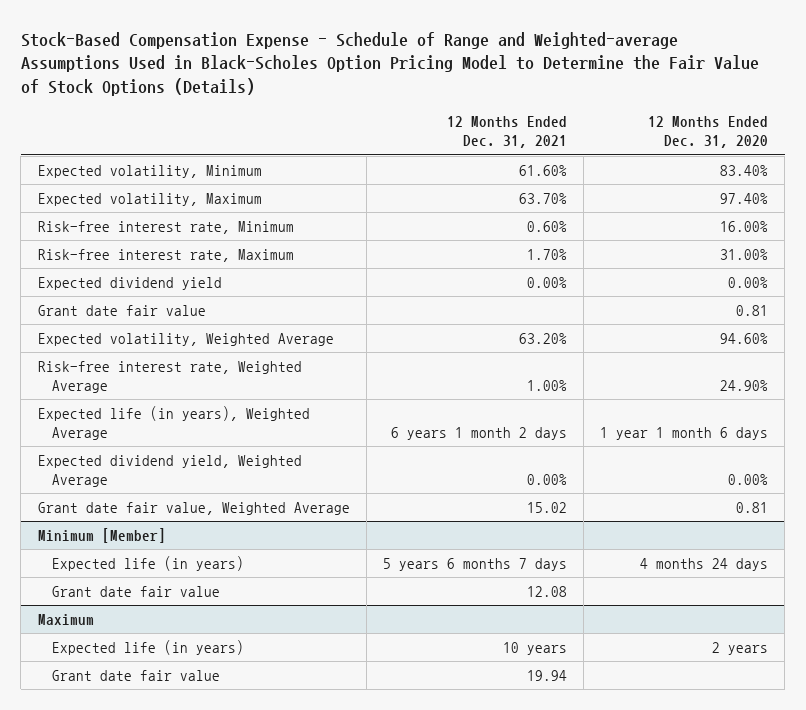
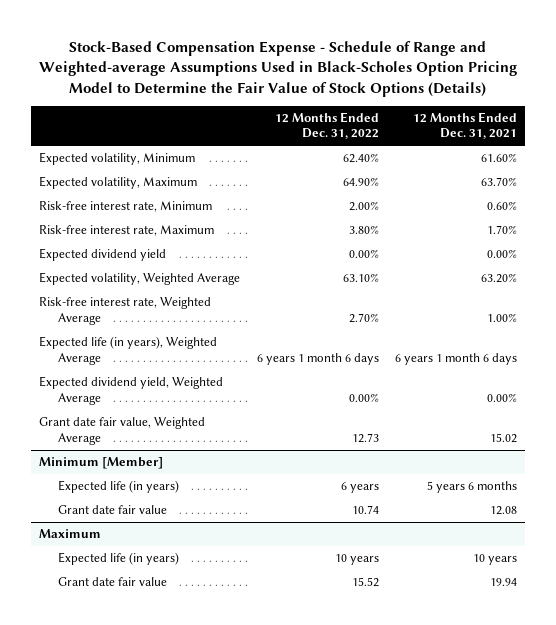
[648,116,769,149] 12 Months Ended Dec. 31, 2020 -> none
none -> [274,112,379,140] 12 Months Ended Dec. 31, 2022
[37,305,206,317] Grant date fair value -> none
[390,427,567,441] 6 years 1 month 2 days -> [394,352,517,365] 6 years 1 month 6 days
[382,558,567,572] 5 years 6 months 7 days -> [426,481,517,494] 5 years 6 months

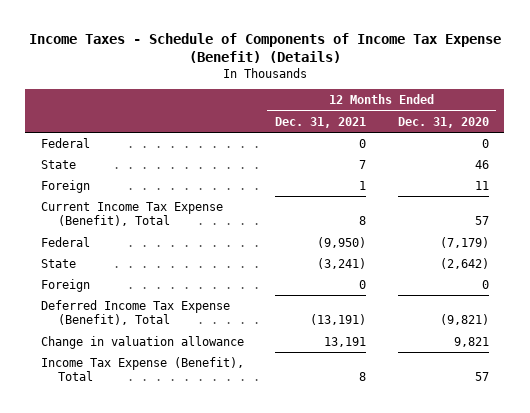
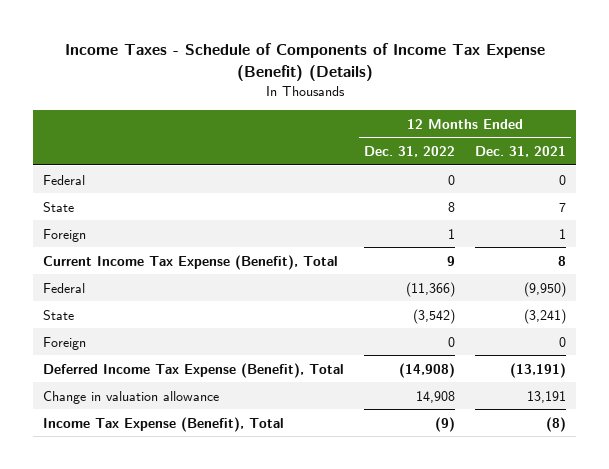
[397,116,489,128] Dec. 31, 2020 -> none
none -> [364,145,456,157] Dec. 31, 2022
[359,372,367,382] 8 -> [545,416,566,432] (8)

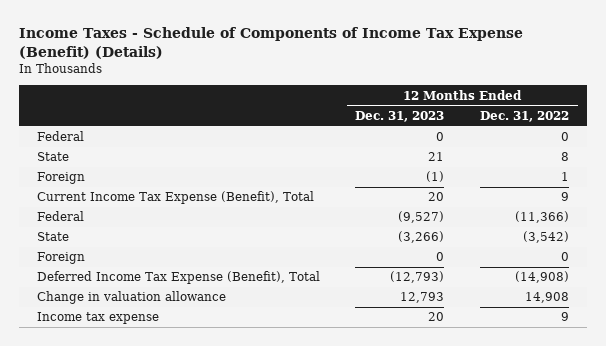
[474,145,566,157] Dec. 31, 2021 -> none
none -> [355,110,445,122] Dec. 31, 2023
[43,416,285,432] Income Tax Expense (Benefit), Total -> [36,312,159,325] Income tax expense
[435,416,456,432] (9) -> [561,312,570,322] 9

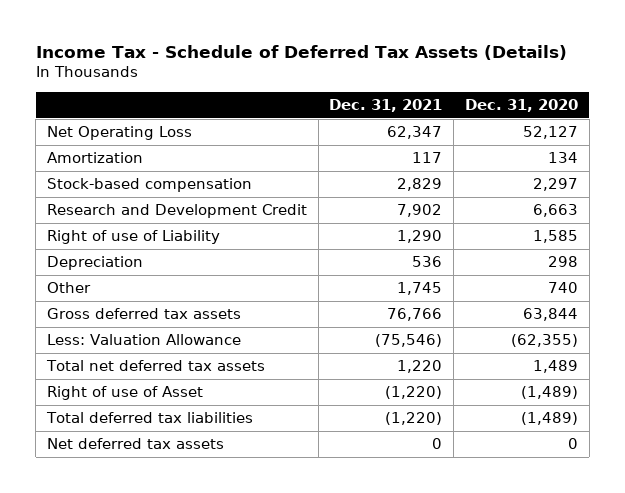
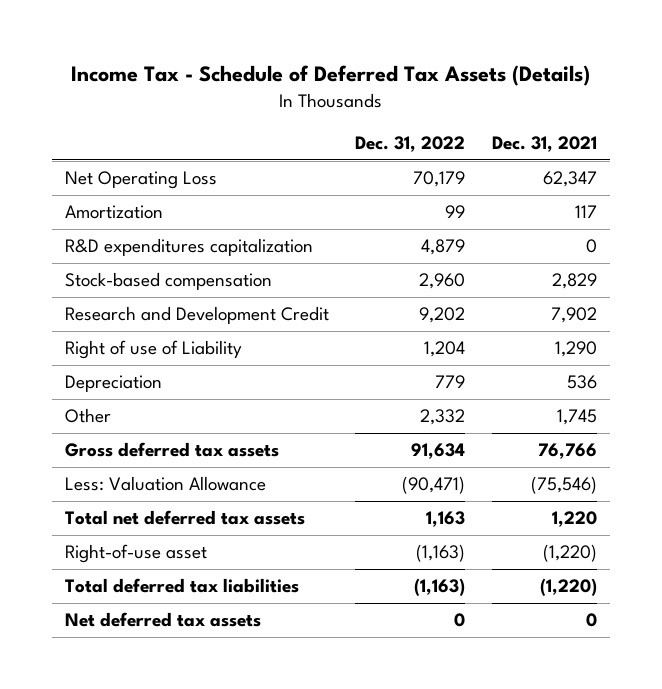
[464,99,578,113] Dec. 31, 2020 -> none
none -> [355,136,466,153] Dec. 31, 2022
none -> [65,238,314,257] R&D expenditures capitalization
[46,386,203,401] Right of use of Asset -> [65,544,208,564] Right-of-use asset

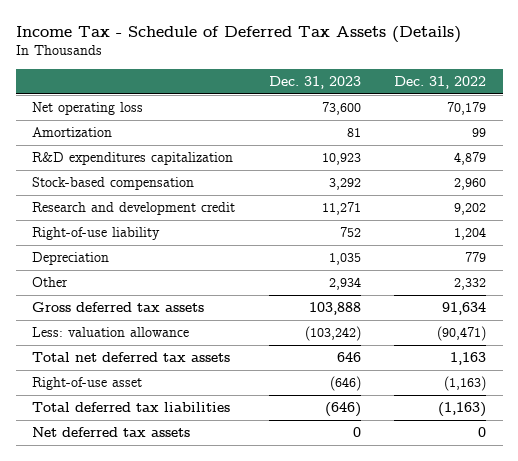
[491,136,597,153] Dec. 31, 2021 -> none
none -> [268,75,361,89] Dec. 31, 2023
[65,171,218,190] Net Operating Loss -> [32,102,144,116] Net operating loss
[65,306,330,325] Research and Development Credit -> [32,202,236,216] Research and development credit
[65,340,243,360] Right of use of Liability -> [32,227,161,241] Right-of-use liability
[65,476,267,492] Less: Valuation Allowance -> [32,327,190,338] Less: valuation allowance

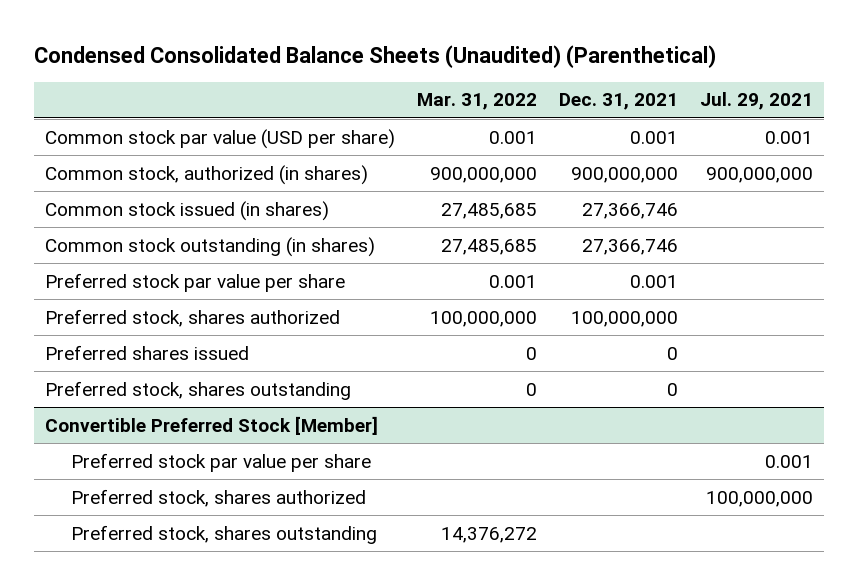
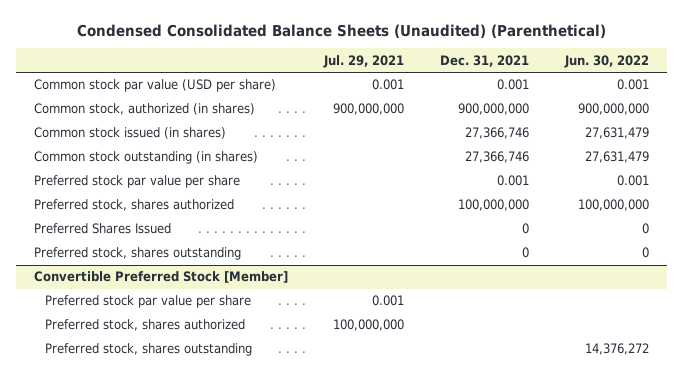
[416,93,537,111] Mar. 31, 2022 -> none
none -> [564,54,650,68] Jun. 30, 2022
[44,344,249,360] Preferred shares issued -> [34,223,172,235] Preferred Shares Issued

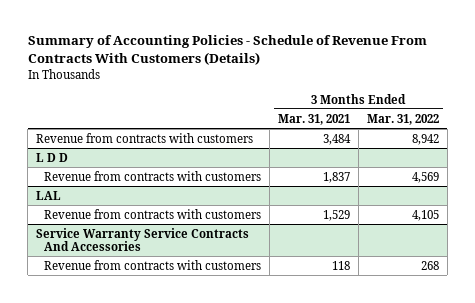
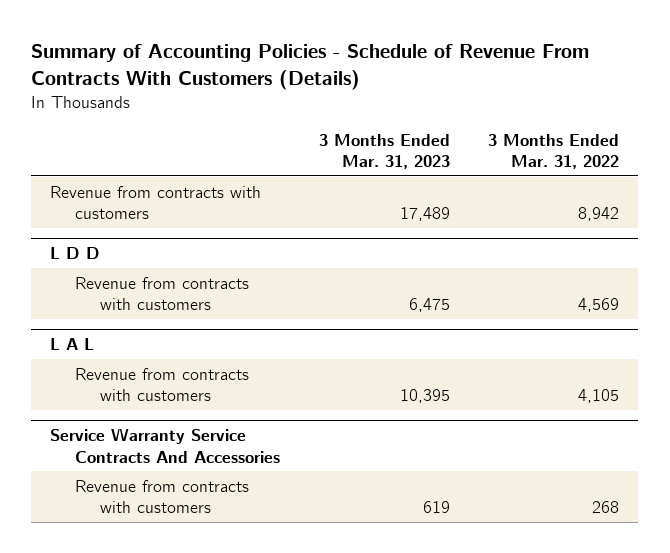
[277,113,350,125] Mar. 31, 2021 -> none
none -> [318,133,450,170] 3 Months Ended Mar. 31, 2023
[36,190,62,200] LAL -> [50,338,95,351] L A L

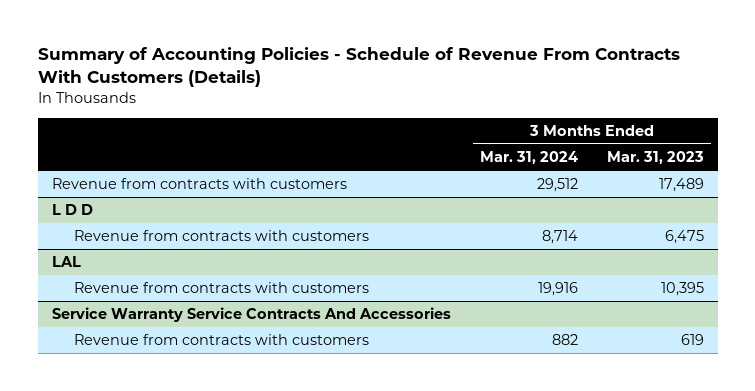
[488,133,620,170] 3 Months Ended Mar. 31, 2022 -> none
none -> [479,151,578,165] Mar. 31, 2024
[50,338,95,351] L A L -> [51,256,81,268] LAL

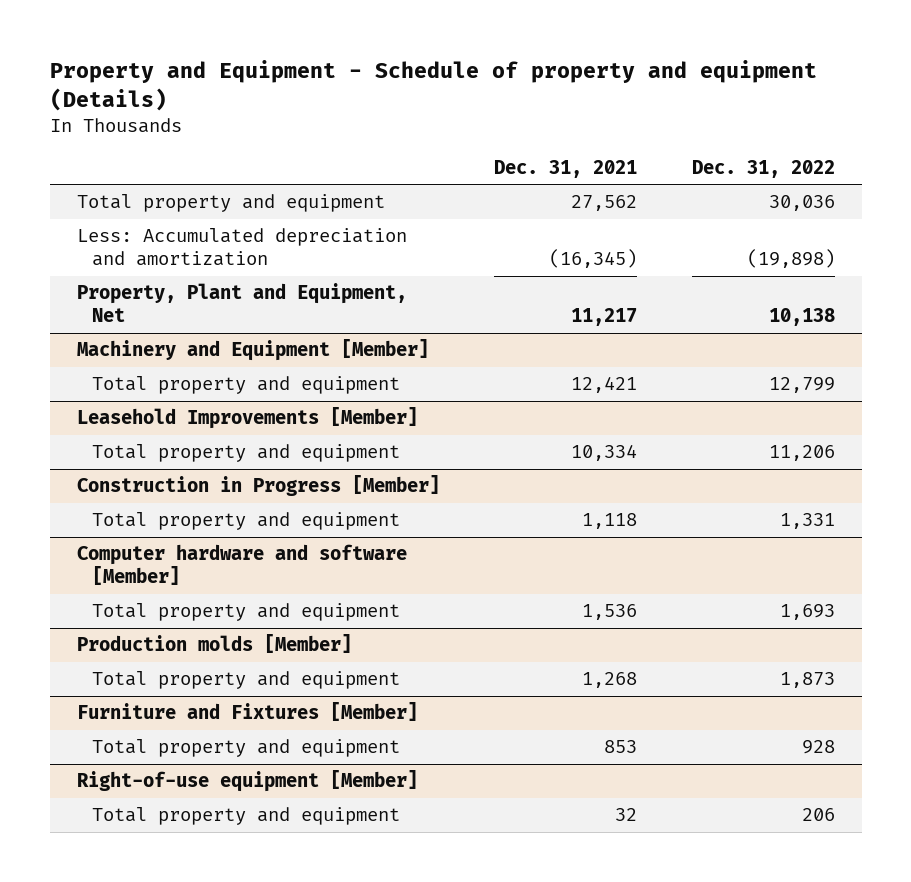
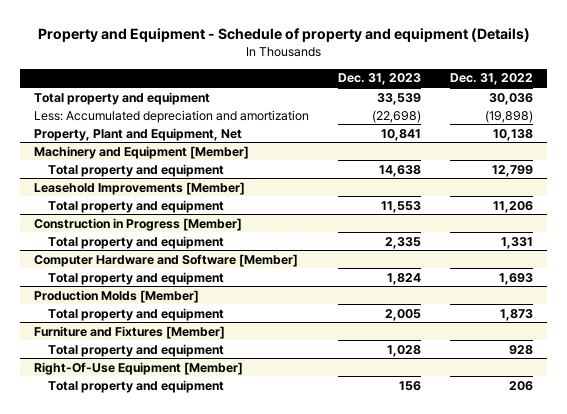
[494,159,638,178] Dec. 31, 2021 -> none
none -> [338,73,422,86] Dec. 31, 2023
[76,544,407,586] Computer hardware and software [Member] -> [34,253,299,267] Computer Hardware and Software [Member]
[76,634,352,654] Production molds [Member] -> [34,289,200,303] Production Molds [Member]
[76,770,418,793] Right-of-use equipment [Member] -> [34,361,244,375] Right-Of-Use Equipment [Member]

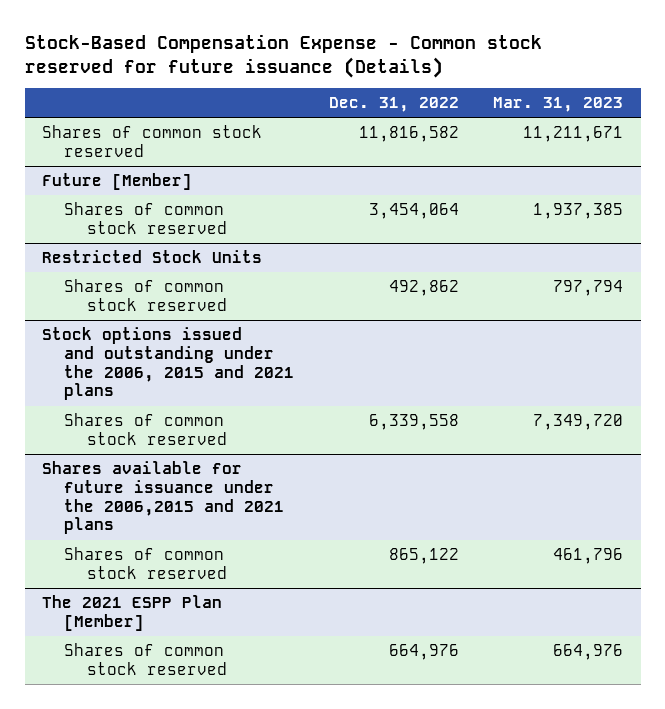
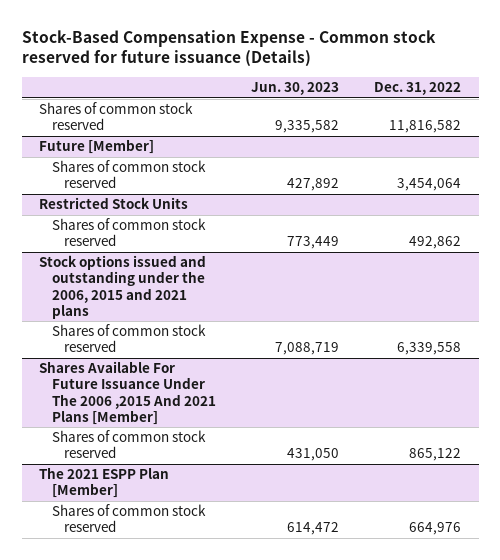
[493,97,624,113] Mar. 31, 2023 -> none
none -> [250,82,339,96] Jun. 30, 2023
[41,461,285,535] Shares available for future issuance under the 2006,2015 and 2021 plans -> [39,361,216,425] Shares Available For Future Issuance Under The 2006 ,2015 And 2021 Plans [Member]

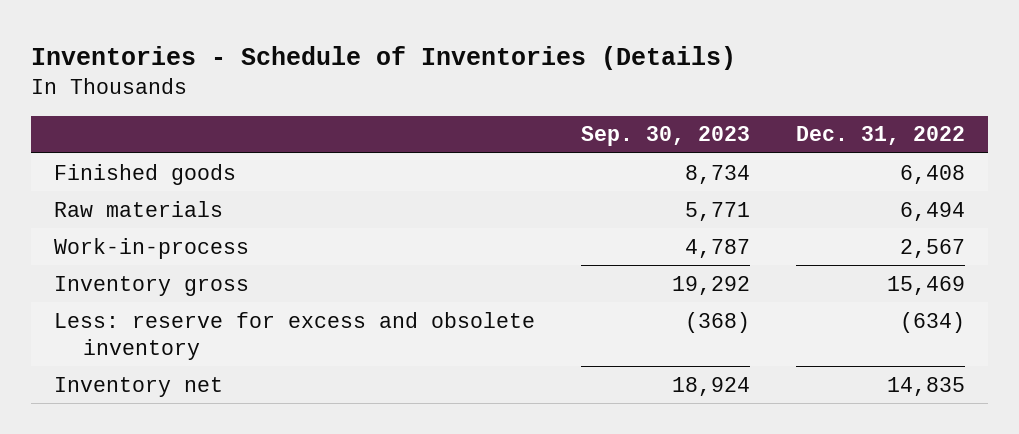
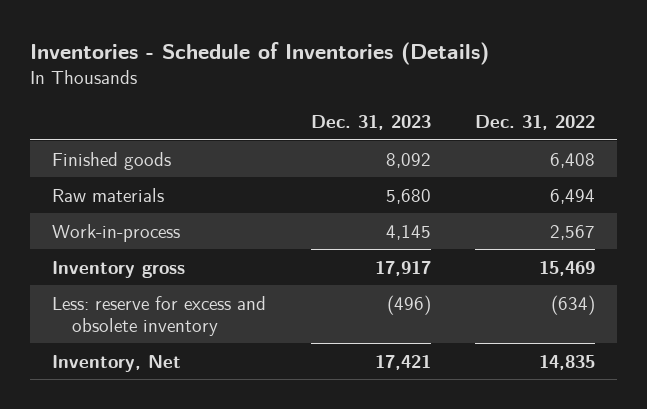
[581,126,751,147] Sep. 30, 2023 -> none
none -> [310,114,431,130] Dec. 31, 2023
[54,376,224,397] Inventory net -> [52,354,182,372] Inventory, Net

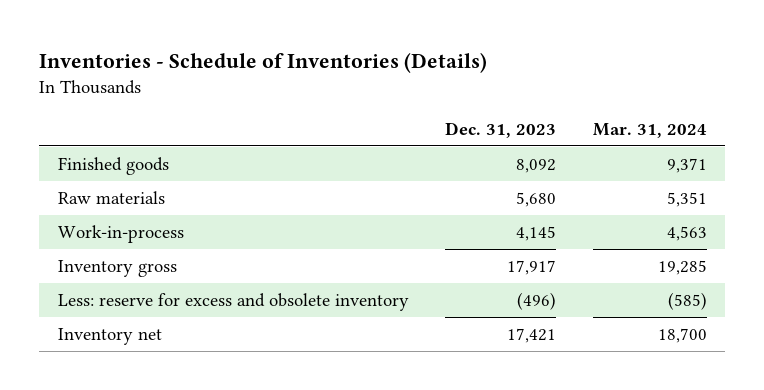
[475,114,596,130] Dec. 31, 2022 -> none
none -> [592,122,707,138] Mar. 31, 2024
[52,354,182,372] Inventory, Net -> [57,327,162,345] Inventory net

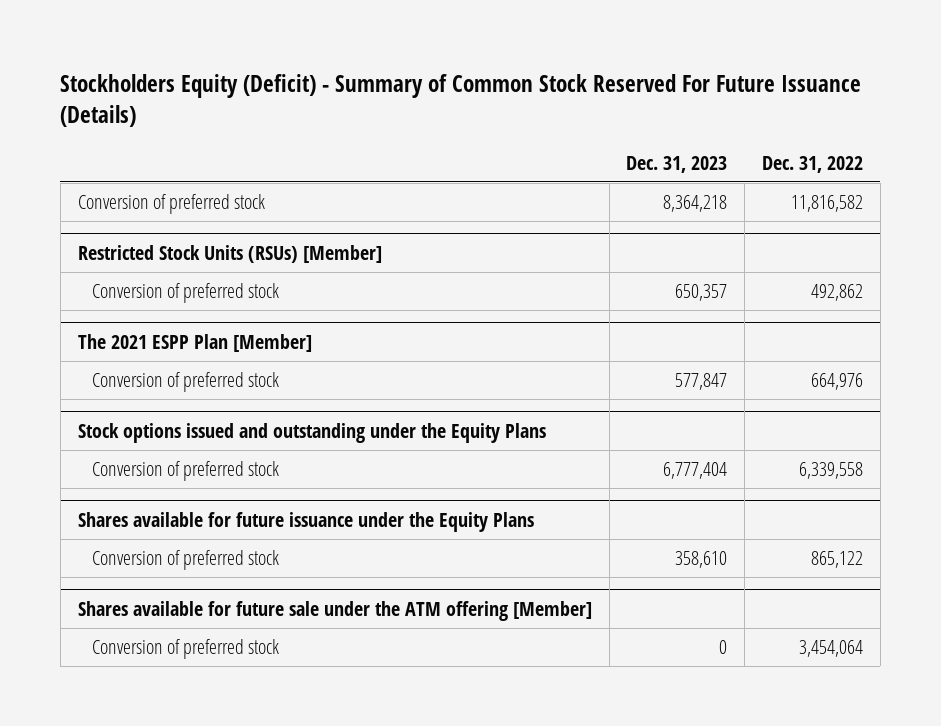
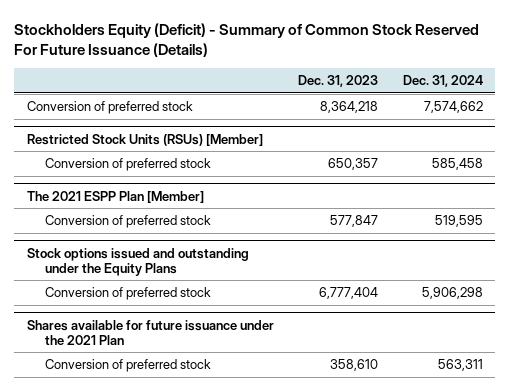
[761,155,863,173] Dec. 31, 2022 -> none
none -> [403,75,484,88] Dec. 31, 2024
[77,511,534,532] Shares available for future issuance under the Equity Plans -> [26,319,274,345] Shares available for future issuance under the 2021 Plan
[77,600,592,621] Shares available for future sale under the ATM offering [Member] -> none
[92,639,280,660] Conversion of preferred stock -> none

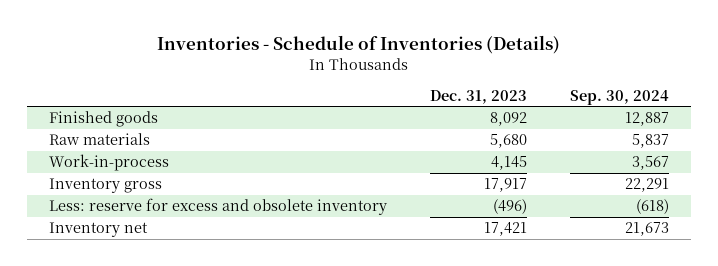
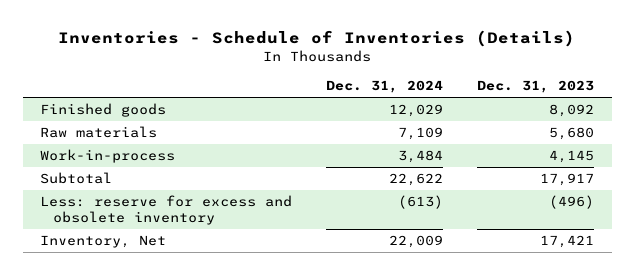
[570,89,670,105] Sep. 30, 2024 -> none
none -> [326,80,444,94] Dec. 31, 2024
[48,178,162,194] Inventory gross -> [39,172,112,185] Subtotal
[48,222,148,238] Inventory net -> [39,235,166,249] Inventory, Net

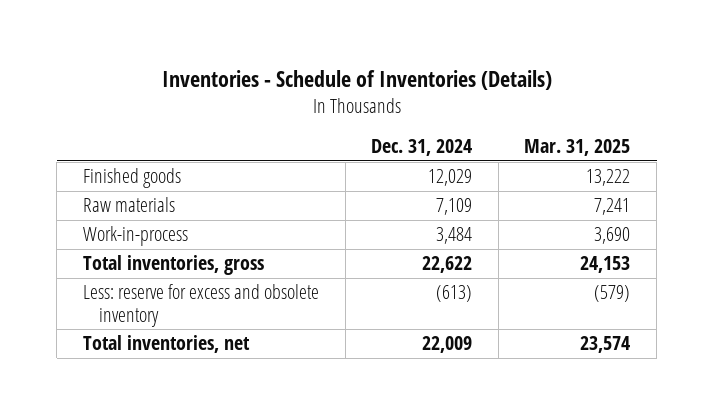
[477,80,595,94] Dec. 31, 2023 -> none
none -> [524,139,631,157] Mar. 31, 2025
[39,172,112,185] Subtotal -> [82,255,264,276] Total inventories, gross
[39,235,166,249] Inventory, Net -> [82,335,250,354] Total inventories, net

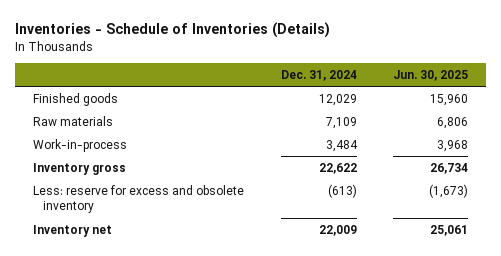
[524,139,631,157] Mar. 31, 2025 -> none
none -> [392,69,468,81] Jun. 30, 2025
[82,255,264,276] Total inventories, gross -> [33,162,127,175] Inventory gross
[82,335,250,354] Total inventories, net -> [33,224,113,237] Inventory net

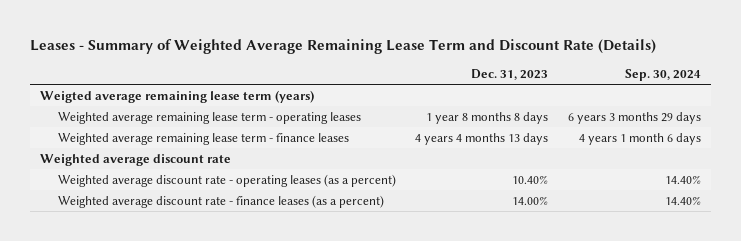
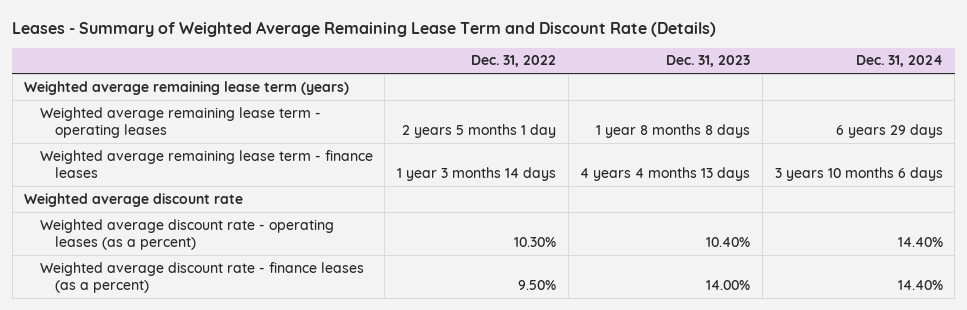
[624,69,701,82] Sep. 30, 2024 -> none
none -> [470,55,556,68] Dec. 31, 2022
none -> [855,55,943,68] Dec. 31, 2024
[40,89,315,103] Weigted average remaining lease term (years) -> [24,80,350,95] Weighted average remaining lease term (years)

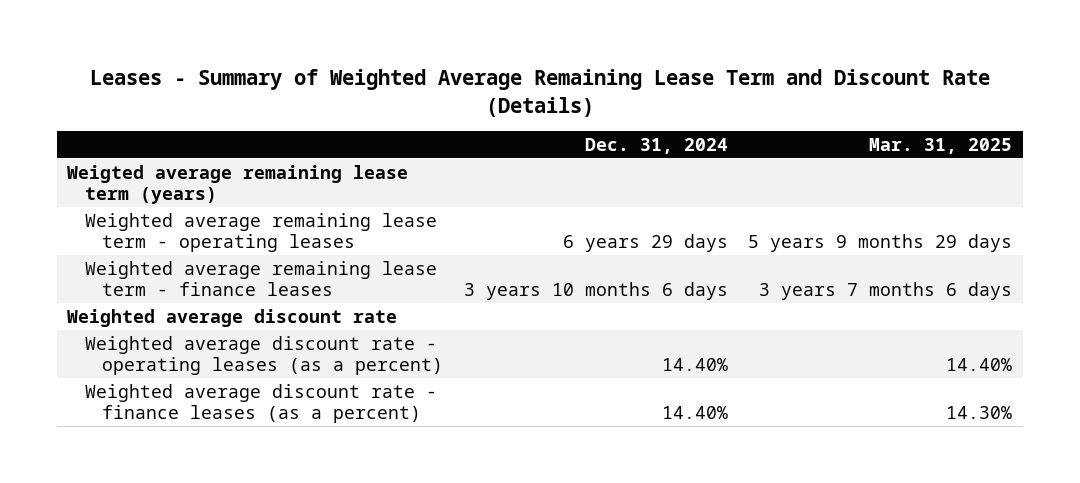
[470,55,556,68] Dec. 31, 2022 -> none
[666,55,751,68] Dec. 31, 2023 -> none
none -> [869,137,1013,154] Mar. 31, 2025
[24,80,350,95] Weighted average remaining lease term (years) -> [67,164,409,205] Weigted average remaining lease term (years)

